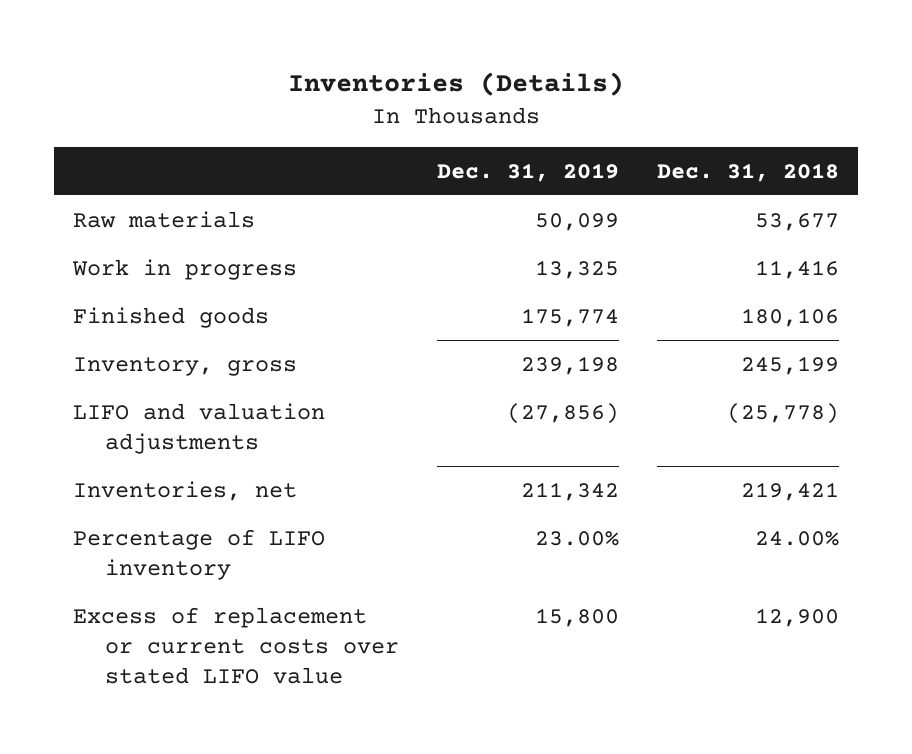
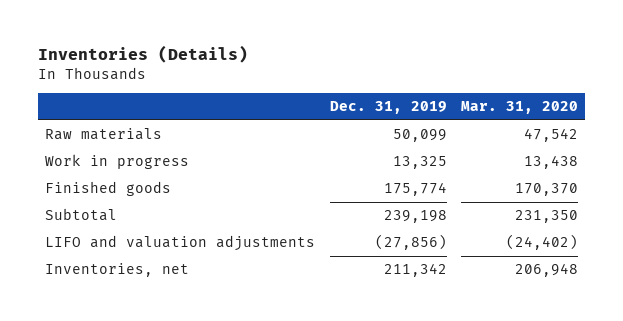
[657,162,840,182] Dec. 31, 2018 -> none
none -> [460,100,578,114] Mar. 31, 2020
[73,356,298,376] Inventory, gross -> [45,208,118,222] Subtotal
[73,528,326,580] Percentage of LIFO inventory -> none
[73,606,400,684] Excess of replacement or current costs over stated LIFO value -> none

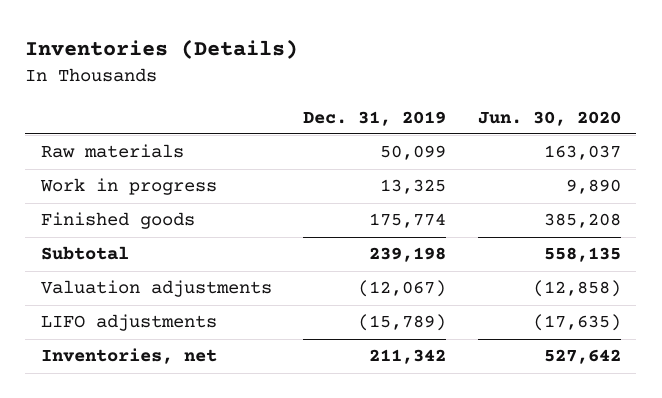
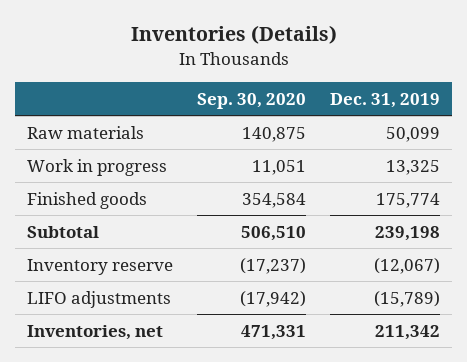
[477,110,621,126] Jun. 30, 2020 -> none
none -> [197,92,307,109] Sep. 30, 2020
[41,280,273,298] Valuation adjustments -> [26,258,173,275] Inventory reserve

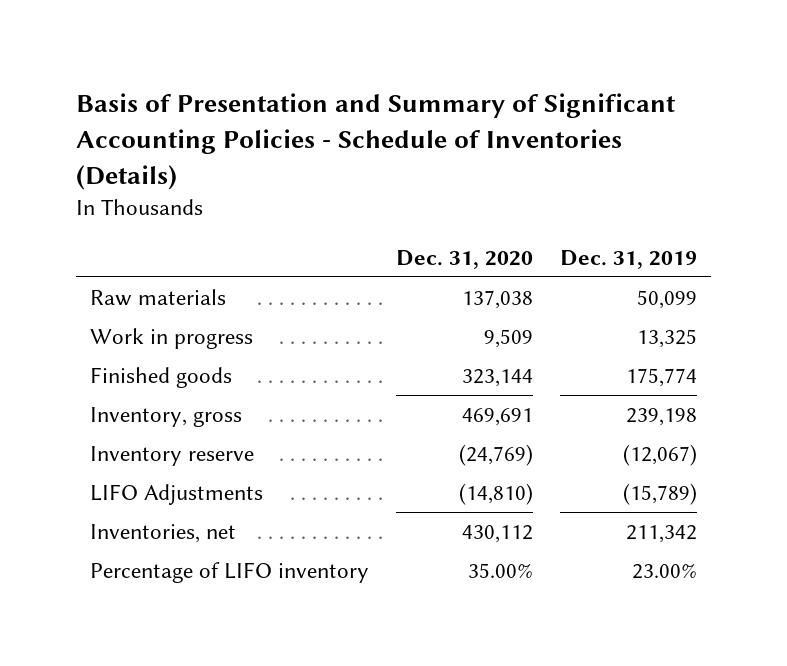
[130,25,337,45] Inventories (Details) -> [76,93,677,190] Basis of Presentation and Summary of Significant Accounting Policies - Schedule of Inventories (Details)
[197,92,307,109] Sep. 30, 2020 -> none
none -> [396,249,534,269] Dec. 31, 2020
[26,225,99,238] Subtotal -> [89,406,242,427] Inventory, gross
[26,290,171,308] LIFO adjustments -> [89,483,263,505] LIFO Adjustments
none -> [89,561,369,583] Percentage of LIFO inventory

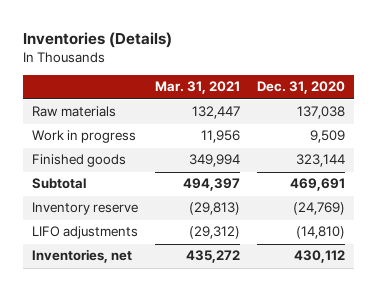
[76,93,677,190] Basis of Presentation and Summary of Significant Accounting Policies - Schedule of Inventories (Details) -> [23,31,173,48] Inventories (Details)
[560,249,698,269] Dec. 31, 2019 -> none
none -> [155,81,241,95] Mar. 31, 2021
[89,406,242,427] Inventory, gross -> [31,178,86,190] Subtotal
[89,483,263,505] LIFO Adjustments -> [31,226,138,240] LIFO adjustments
[89,561,369,583] Percentage of LIFO inventory -> none

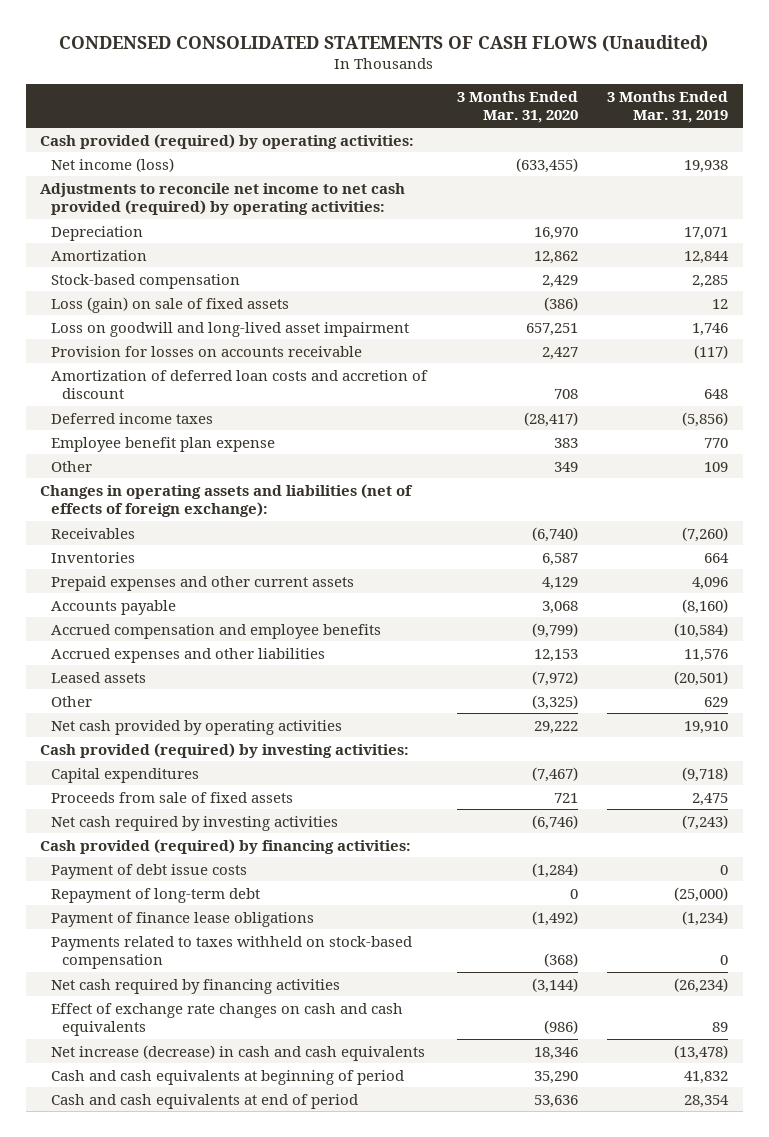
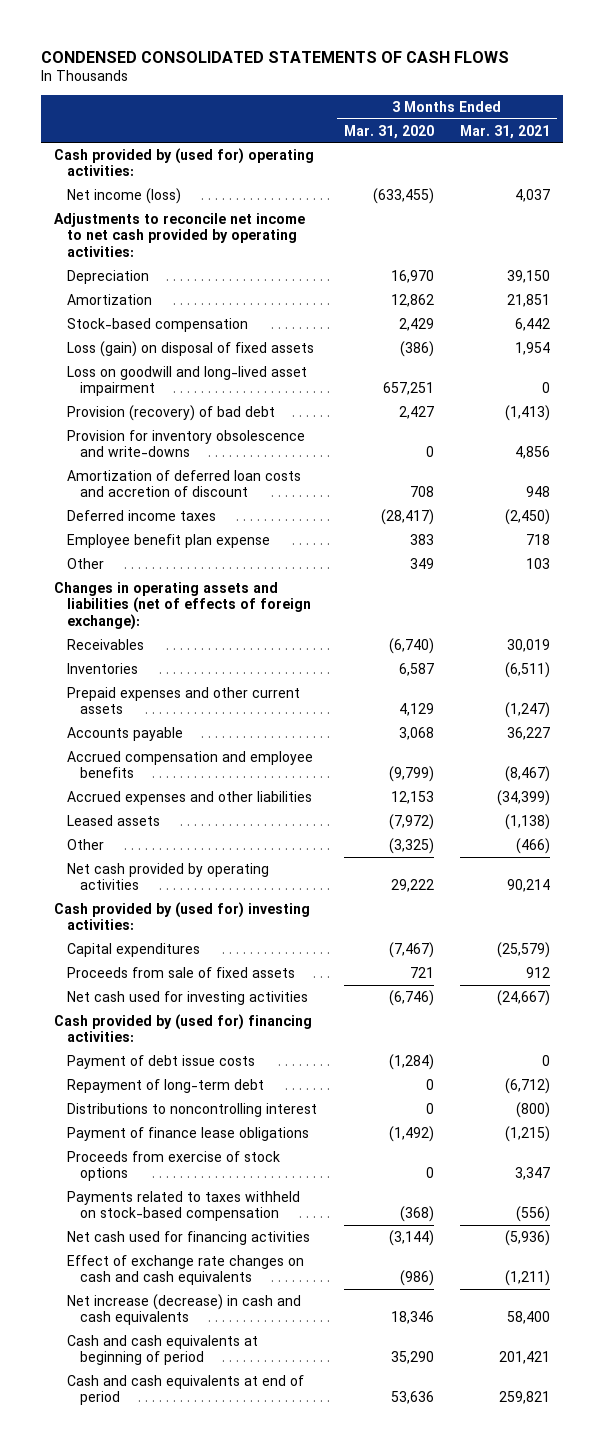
[59,35,709,53] CONDENSED CONSOLIDATED STATEMENTS OF CASH FLOWS (Unaudited) -> [40,50,509,63] CONDENSED CONSOLIDATED STATEMENTS OF CASH FLOWS
[607,90,729,124] 3 Months Ended Mar. 31, 2019 -> none
none -> [459,124,550,139] Mar. 31, 2021
[40,133,415,149] Cash provided (required) by operating activities: -> [54,147,315,177] Cash provided by (used for) operating activities:
[40,182,406,216] Adjustments to reconcile net income to net cash provided (required) by operating activities: -> [54,212,306,257] Adjustments to reconcile net income to net cash provided by operating activities:
[51,296,290,313] Loss (gain) on sale of fixed assets -> [67,340,315,357] Loss (gain) on disposal of fixed assets
[51,345,363,357] Provision for losses on accounts receivable -> [67,404,276,421] Provision (recovery) of bad debt
none -> [67,429,306,458] Provision for inventory obsolescence and write-downs
[40,742,410,758] Cash provided (required) by investing activities: -> [54,901,311,931] Cash provided by (used for) investing activities:
[51,815,339,831] Net cash required by investing activities -> [67,990,309,1005] Net cash used for investing activities
[40,838,412,854] Cash provided (required) by financing activities: -> [54,1013,313,1043] Cash provided by (used for) financing activities:
none -> [67,1102,318,1117] Distributions to noncontrolling interest
none -> [67,1150,281,1182] Proceeds from exercise of stock options
[51,978,341,994] Net cash required by financing activities -> [67,1230,311,1245] Net cash used for financing activities

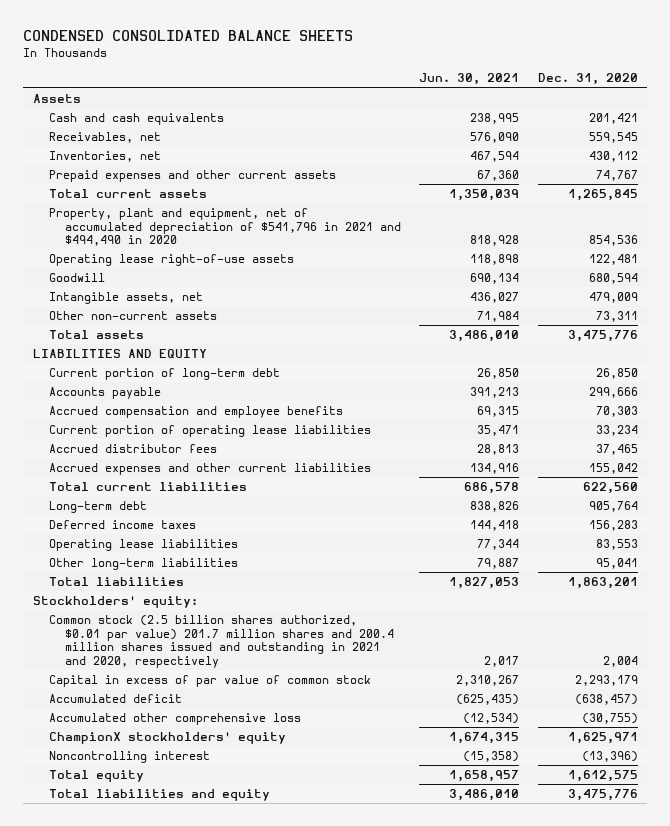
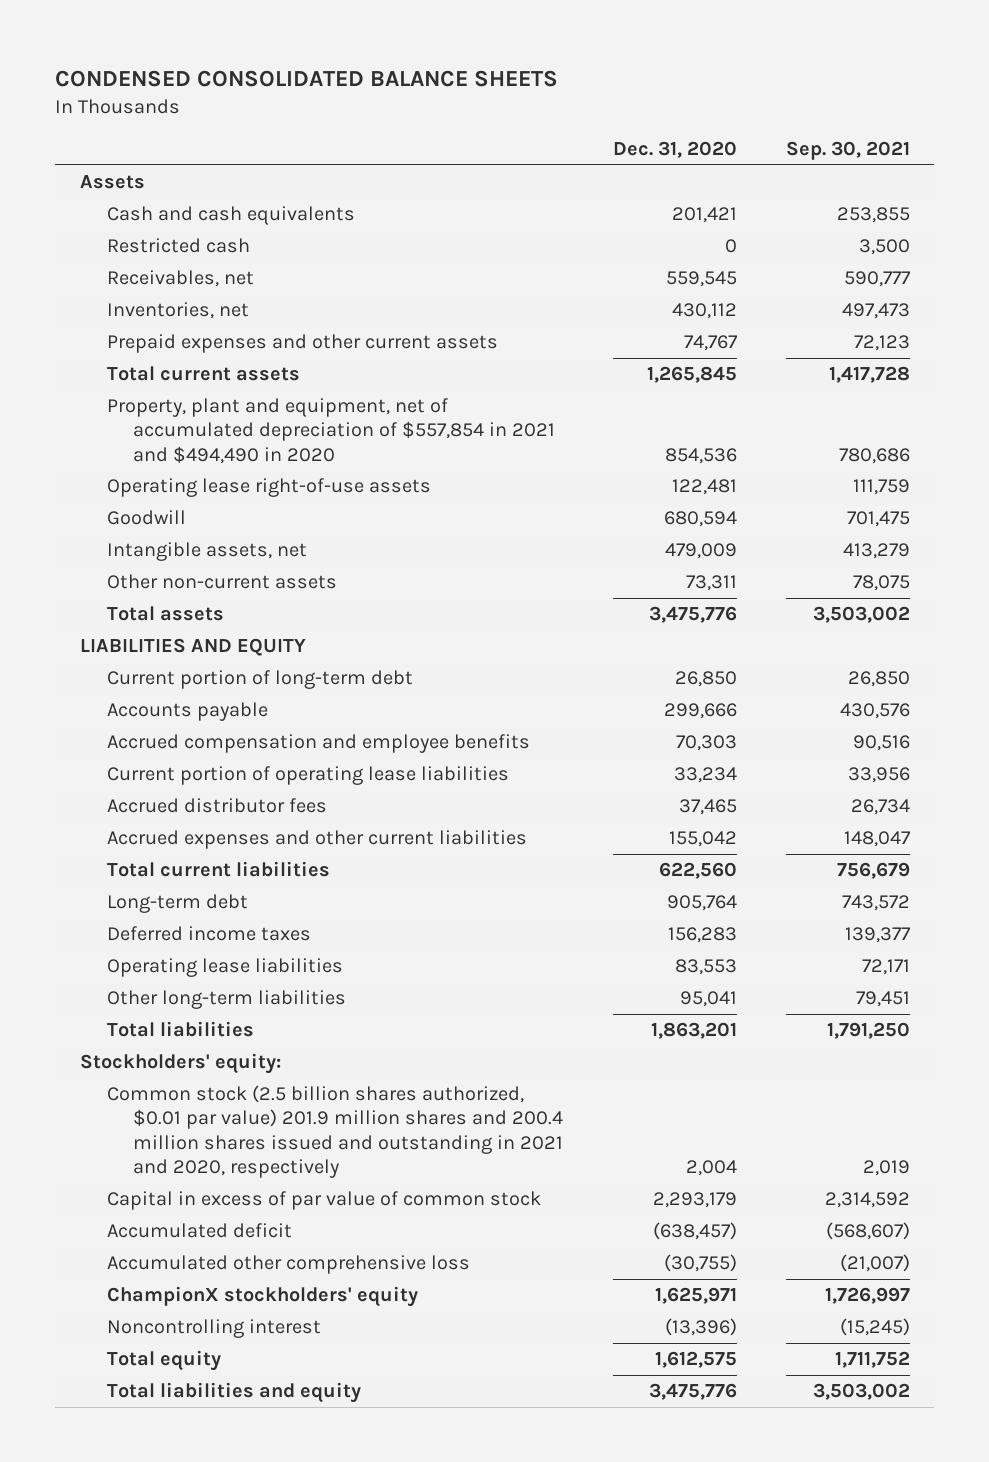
[419,73,520,86] Jun. 30, 2021 -> none
none -> [785,141,910,161] Sep. 30, 2021
none -> [106,238,250,254] Restricted cash
[48,208,401,247] Property, plant and equipment, net of accumulated depreciation of $541,796 in 2021 and $494,490 in 2020 -> [106,398,556,464] Property, plant and equipment, net of accumulated depreciation of $557,854 in 2021 and $494,490 in 2020
[48,615,394,668] Common stock (2.5 billion shares authorized, $0.01 par value) 201.7 million shares and 200.4 million shares issued and outstanding in 2021 and 2020, respectively -> [106,1085,564,1178] Common stock (2.5 billion shares authorized, $0.01 par value) 201.9 million shares and 200.4 million shares issued and outstanding in 2021 and 2020, respectively

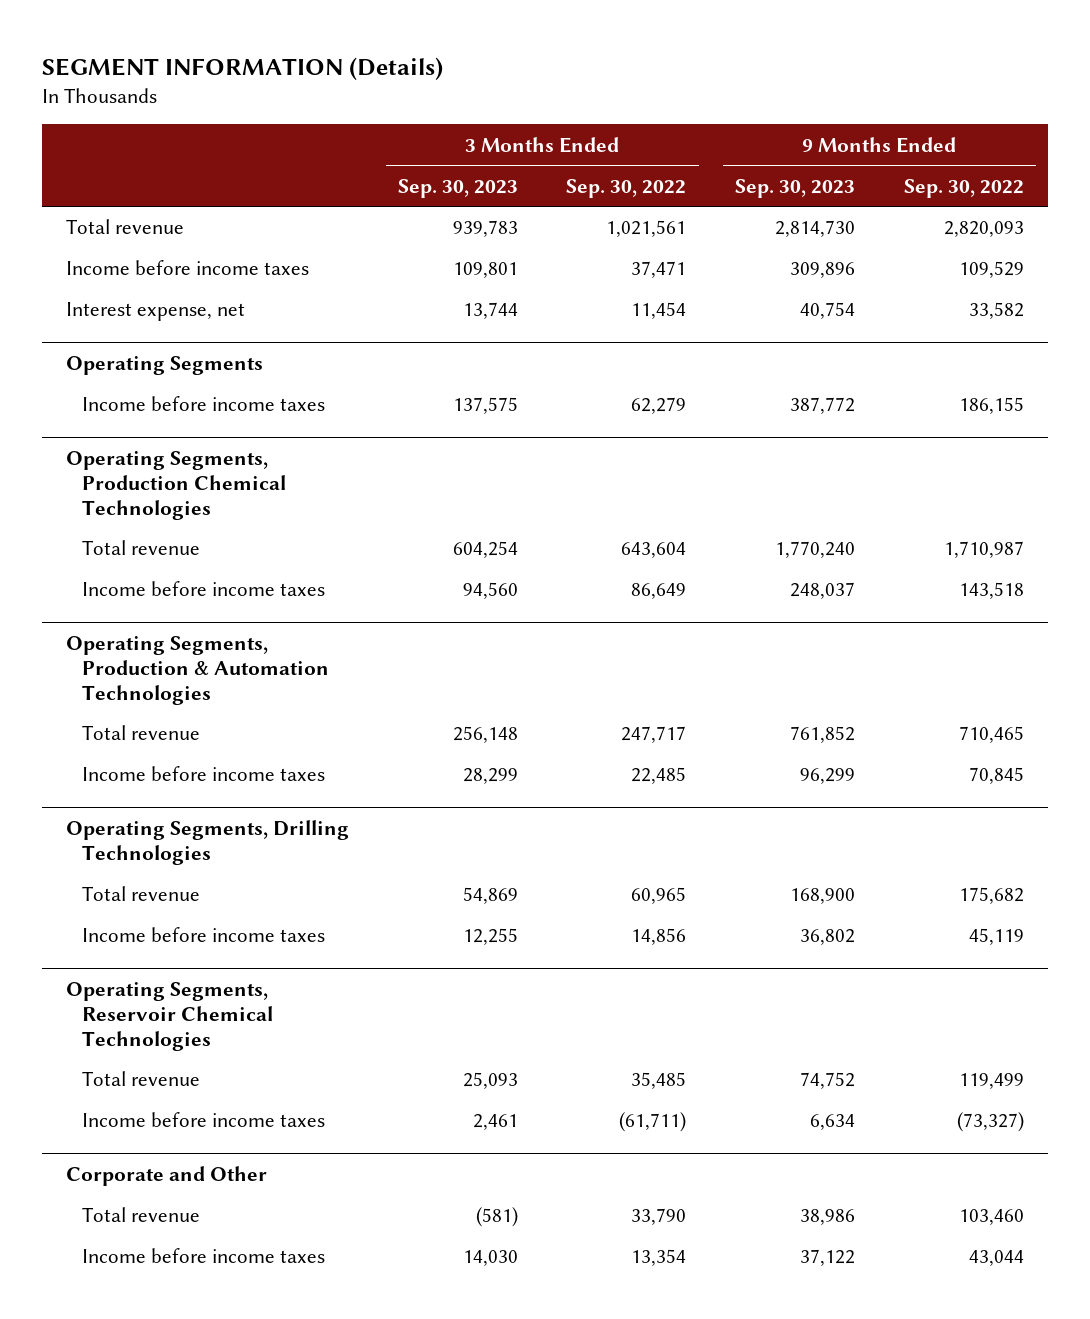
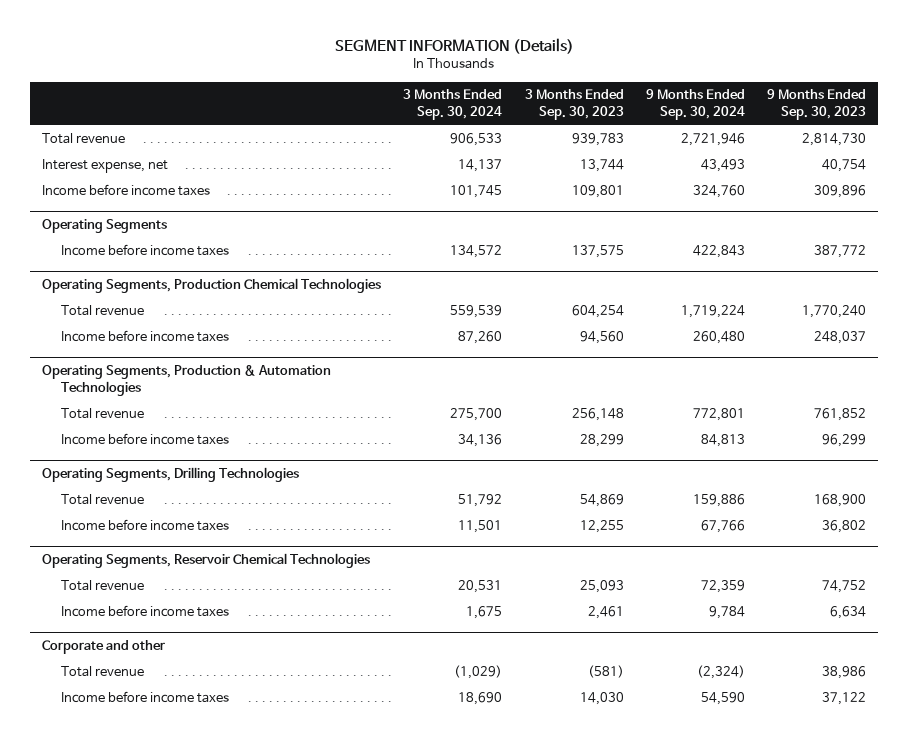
[566,178,687,198] Sep. 30, 2022 -> none
[903,178,1024,198] Sep. 30, 2022 -> none
none -> [403,89,503,121] 3 Months Ended Sep. 30, 2024
none -> [645,89,745,121] 9 Months Ended Sep. 30, 2024
[66,260,310,276] Income before income taxes -> [41,183,210,196] Income before income taxes
[66,1165,268,1186] Corporate and Other -> [41,640,165,655] Corporate and other

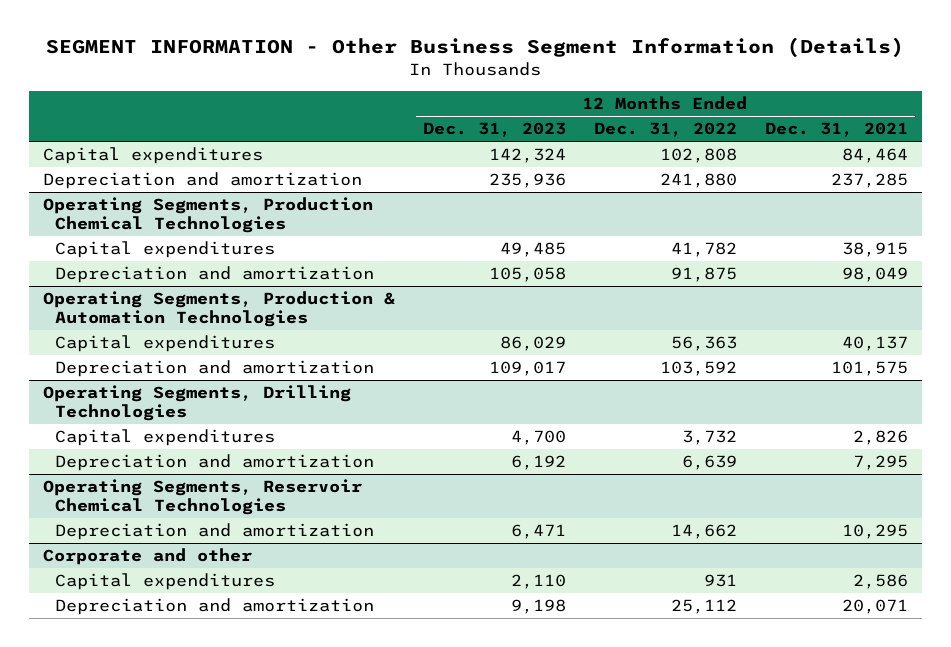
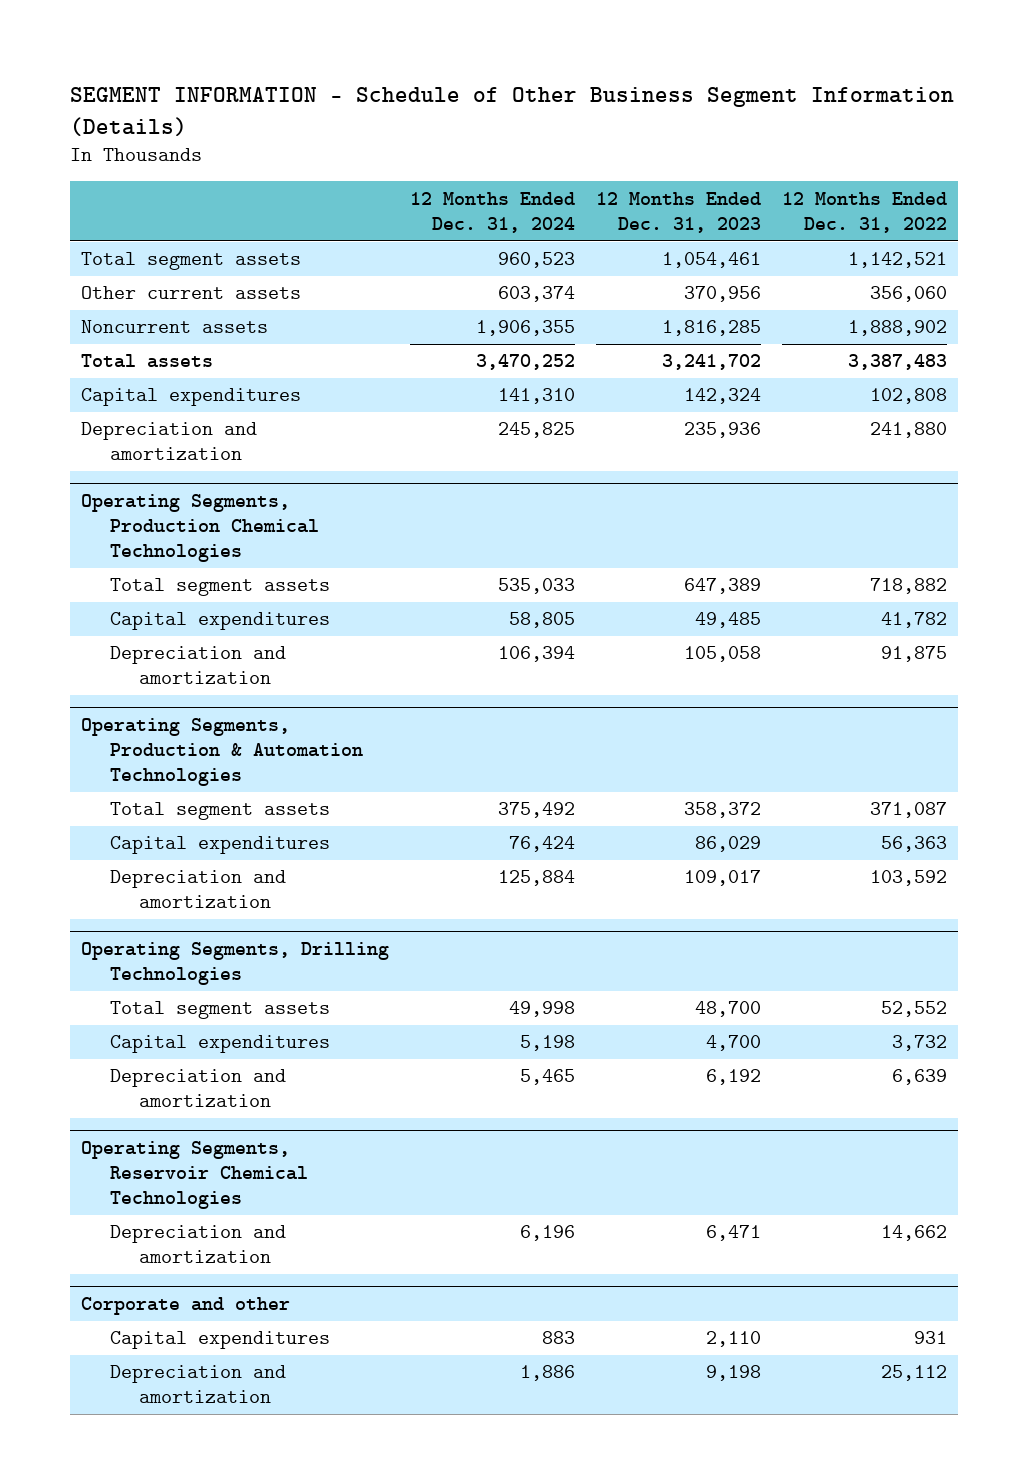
[46,37,905,59] SEGMENT INFORMATION - Other Business Segment Information (Details) -> [70,86,955,136] SEGMENT INFORMATION - Schedule of Other Business Segment Information (Details)
[764,122,908,138] Dec. 31, 2021 -> none
none -> [409,191,575,233] 12 Months Ended Dec. 31, 2024
none -> [80,252,301,271] Total segment assets
none -> [80,286,301,300] Other current assets
none -> [80,320,268,334] Noncurrent assets
none -> [80,354,213,369] Total assets
none -> [109,578,330,597] Total segment assets
none -> [109,802,330,821] Total segment assets
none -> [109,1001,330,1020] Total segment assets

